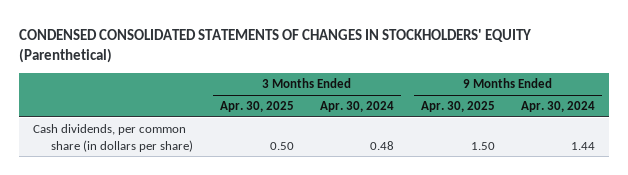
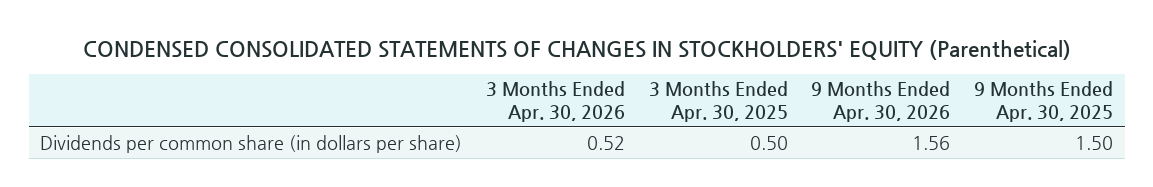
[320,101,395,113] Apr. 30, 2024 -> none
[521,101,596,113] Apr. 30, 2024 -> none
none -> [486,81,626,122] 3 Months Ended Apr. 30, 2026
none -> [811,81,951,122] 9 Months Ended Apr. 30, 2026
[32,124,193,152] Cash dividends, per common share (in dollars per share) -> [40,135,463,154] Dividends per common share (in dollars per share)

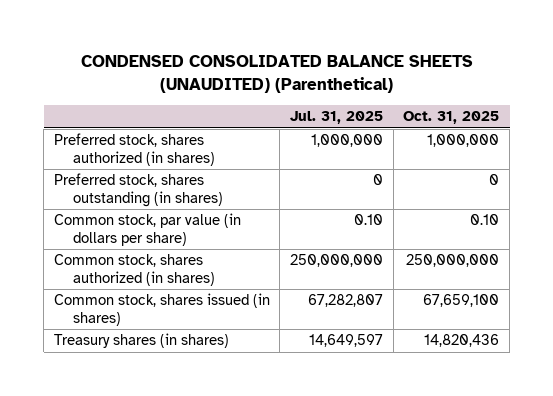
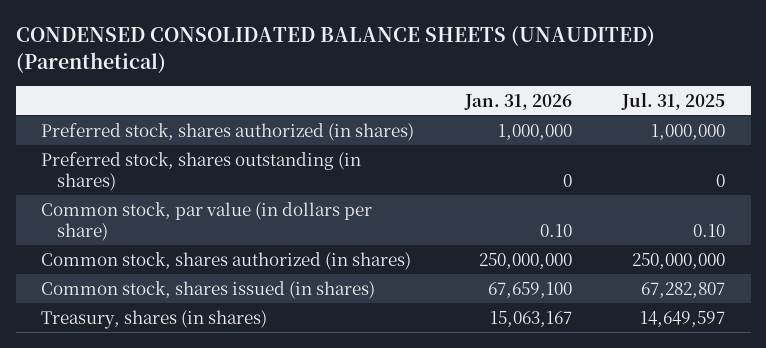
[403,111,500,125] Oct. 31, 2025 -> none
none -> [463,93,572,110] Jan. 31, 2026
[53,333,229,349] Treasury shares (in shares) -> [40,309,267,329] Treasury, shares (in shares)

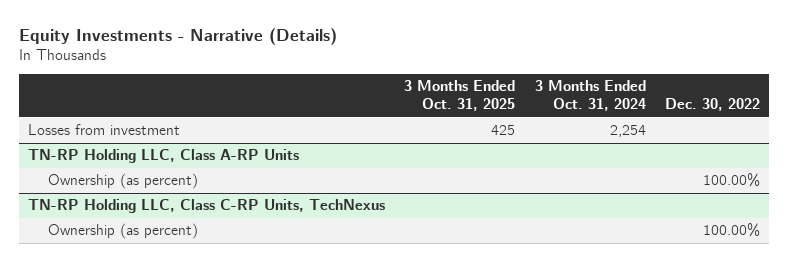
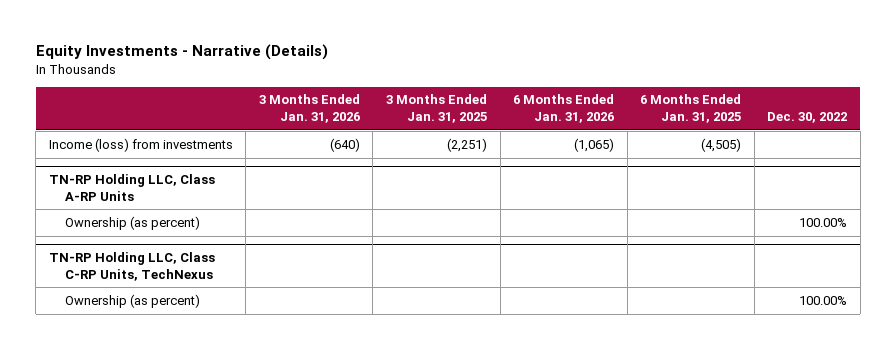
[404,80,516,112] 3 Months Ended Oct. 31, 2025 -> none
[534,80,646,112] 3 Months Ended Oct. 31, 2024 -> none
none -> [258,94,360,123] 3 Months Ended Jan. 31, 2026
none -> [386,94,488,123] 3 Months Ended Jan. 31, 2025
none -> [513,94,615,123] 6 Months Ended Jan. 31, 2026
none -> [640,94,742,123] 6 Months Ended Jan. 31, 2025
[28,124,181,136] Losses from investment -> [48,137,233,152] Income (loss) from investments

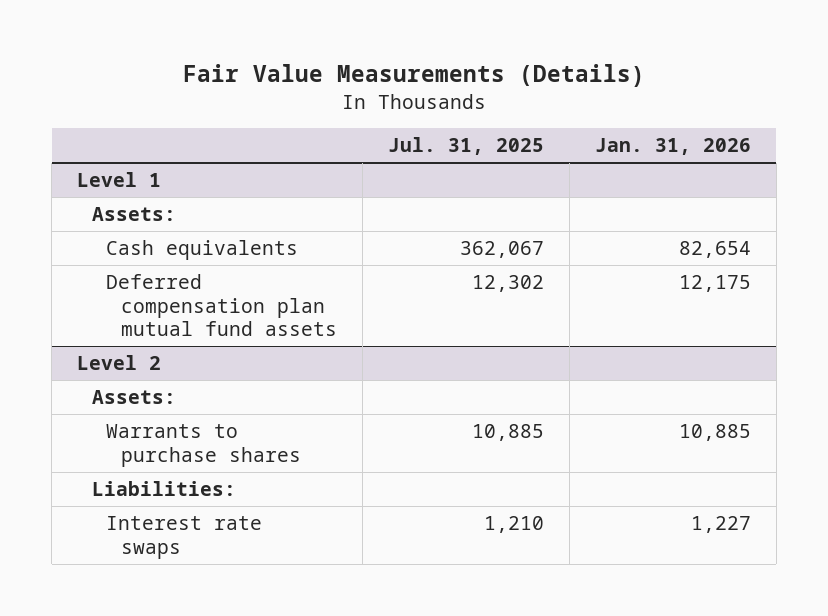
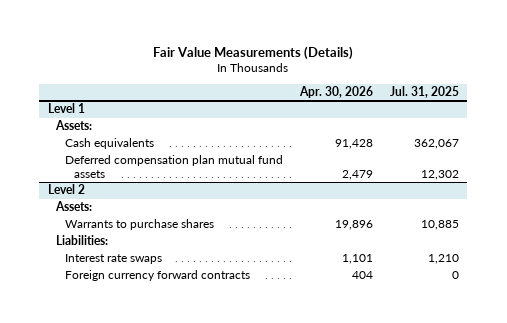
[594,138,751,156] Jan. 31, 2026 -> none
none -> [299,85,374,98] Apr. 30, 2026
none -> [65,270,251,282] Foreign currency forward contracts

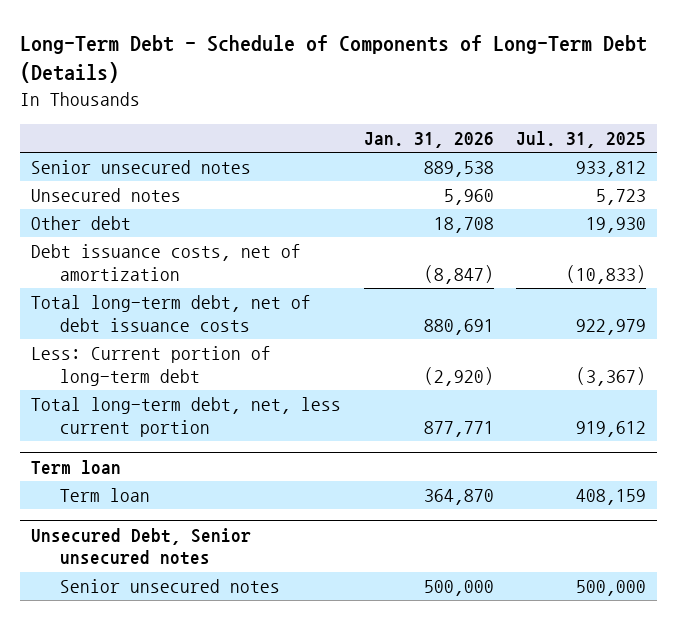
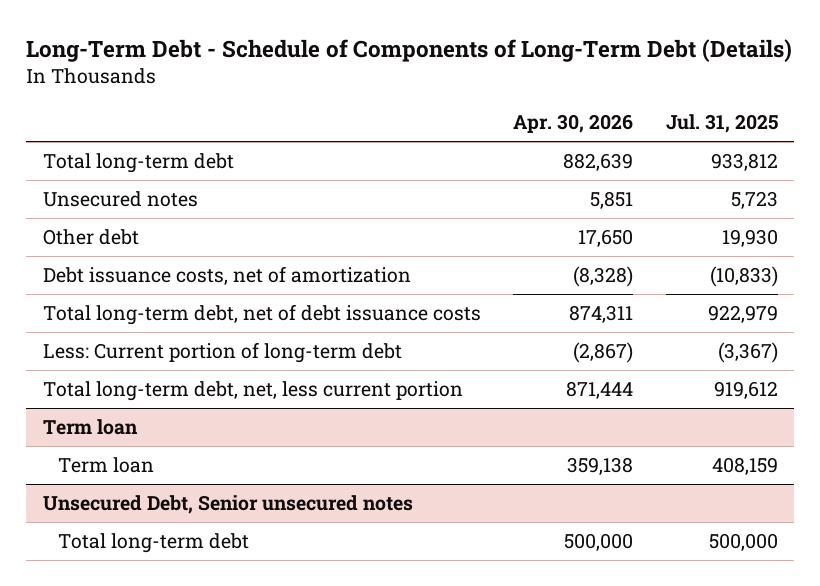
[363,131,494,148] Jan. 31, 2026 -> none
none -> [513,114,634,134] Apr. 30, 2026
[31,160,252,175] Senior unsecured notes -> [42,153,234,174] Total long-term debt
[60,579,281,594] Senior unsecured notes -> [57,533,249,554] Total long-term debt

